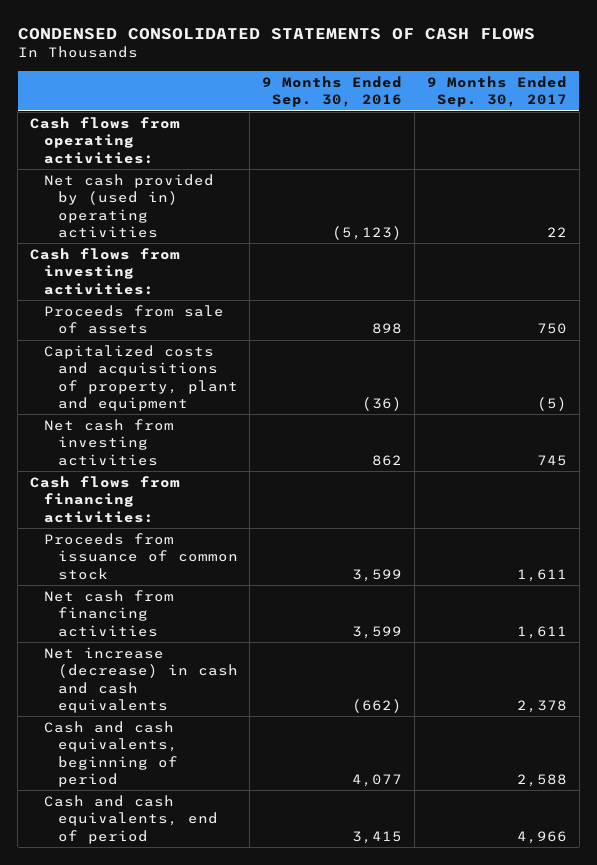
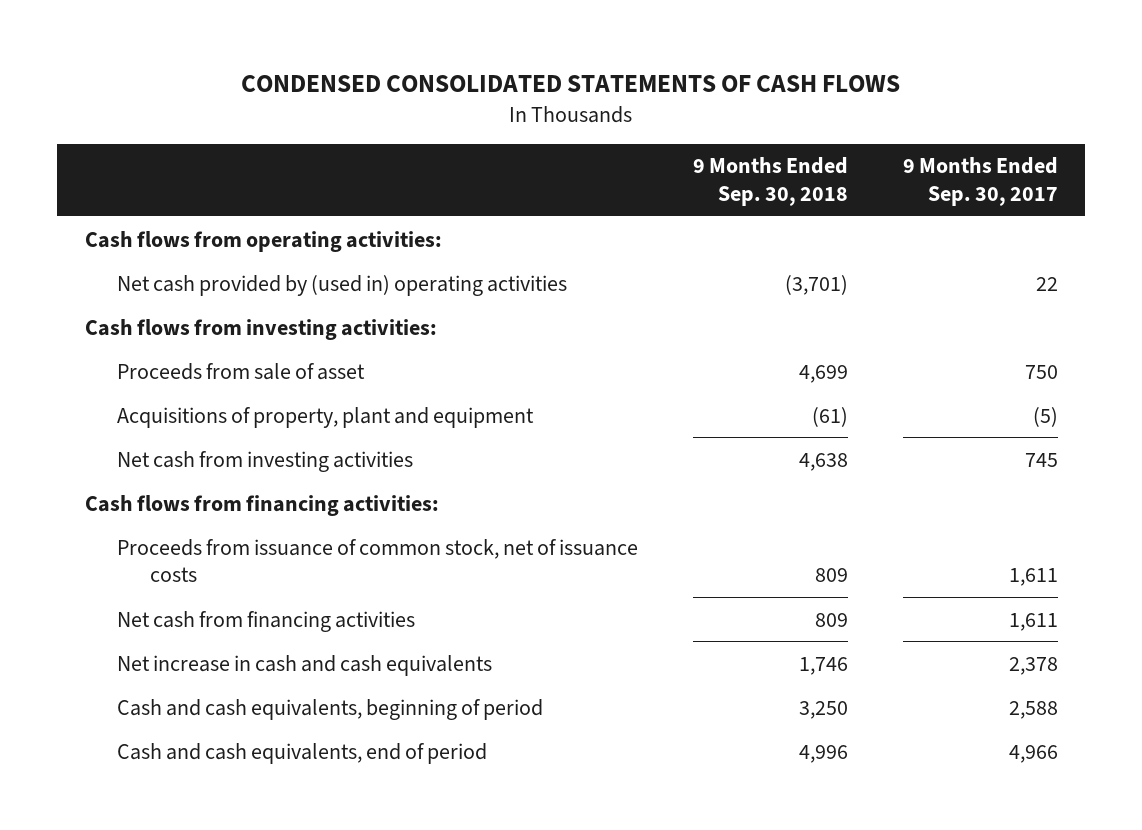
[262,75,403,108] 9 Months Ended Sep. 30, 2016 -> none
none -> [693,157,849,206] 9 Months Ended Sep. 30, 2018
[43,305,224,335] Proceeds from sale of assets -> [117,362,366,380] Proceeds from sale of asset
[43,345,238,411] Capitalized costs and acquisitions of property, plant and equipment -> [117,406,535,428] Acquisitions of property, plant and equipment
[43,533,238,580] Proceeds from issuance of common stock -> [117,538,639,583] Proceeds from issuance of common stock, net of issuance costs
[43,647,238,713] Net increase (decrease) in cash and cash equivalents -> [117,654,493,676] Net increase in cash and cash equivalents

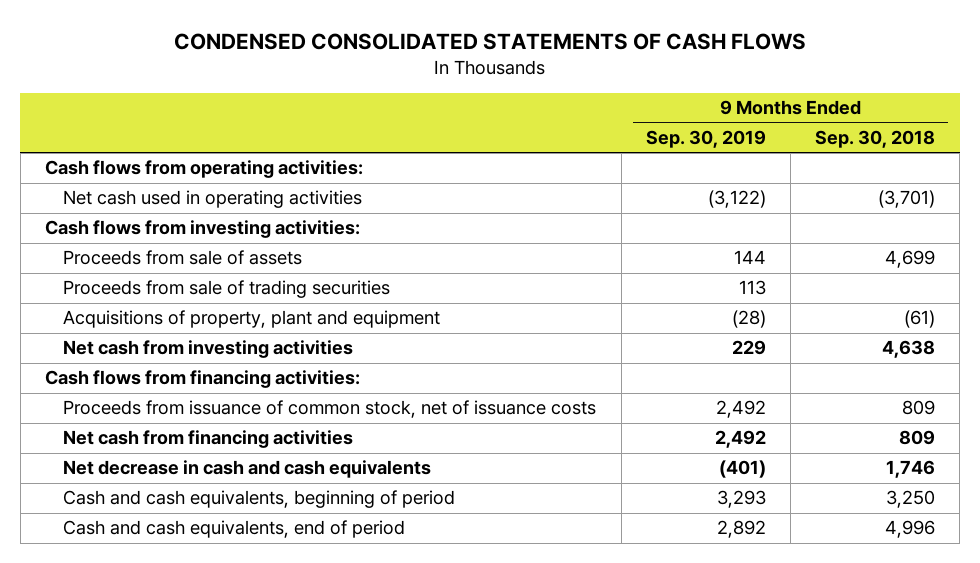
[902,157,1058,206] 9 Months Ended Sep. 30, 2017 -> none
none -> [645,130,766,149] Sep. 30, 2019
[117,274,568,296] Net cash provided by (used in) operating activities -> [63,190,363,209] Net cash used in operating activities
[117,362,366,380] Proceeds from sale of asset -> [63,250,303,266] Proceeds from sale of assets
none -> [63,280,391,299] Proceeds from sale of trading securities
[117,654,493,676] Net increase in cash and cash equivalents -> [63,460,432,479] Net decrease in cash and cash equivalents

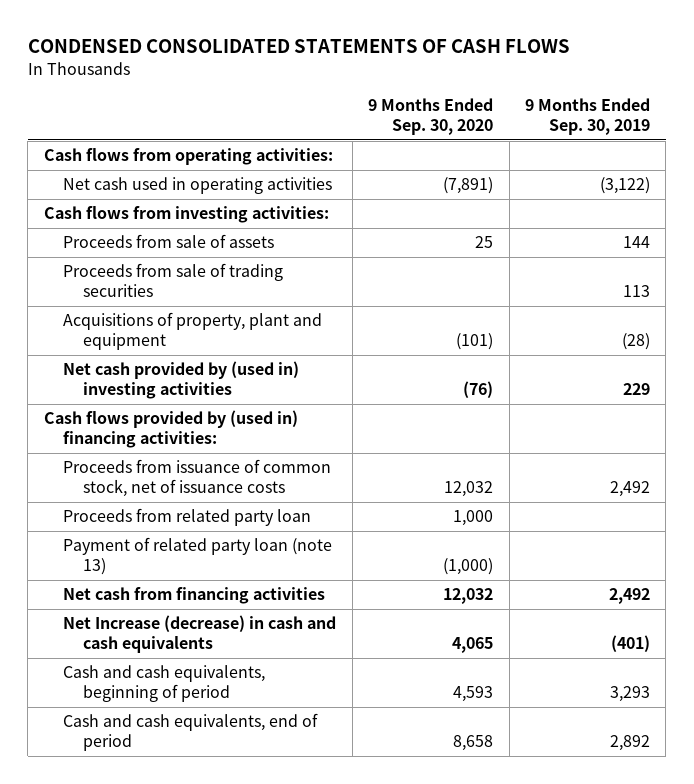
[815,130,936,149] Sep. 30, 2018 -> none
none -> [368,98,494,136] 9 Months Ended Sep. 30, 2020
[63,340,354,359] Net cash from investing activities -> [63,361,300,400] Net cash provided by (used in) investing activities
[44,370,360,389] Cash flows from financing activities: -> [43,410,298,449] Cash flows provided by (used in) financing activities:
none -> [63,508,312,527] Proceeds from related party loan
none -> [63,537,333,576] Payment of related party loan (note 13)
[63,460,432,479] Net decrease in cash and cash equivalents -> [63,615,337,654] Net Increase (decrease) in cash and cash equivalents

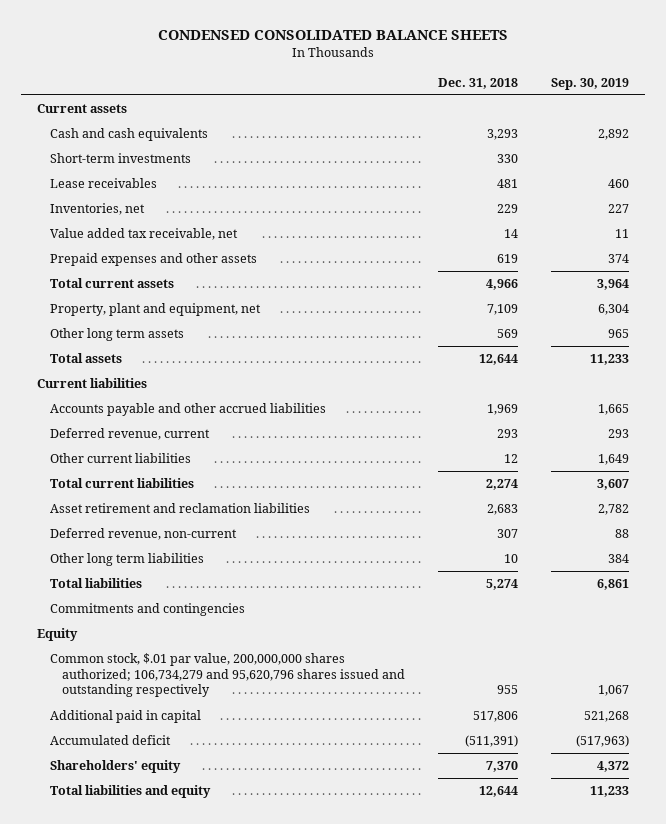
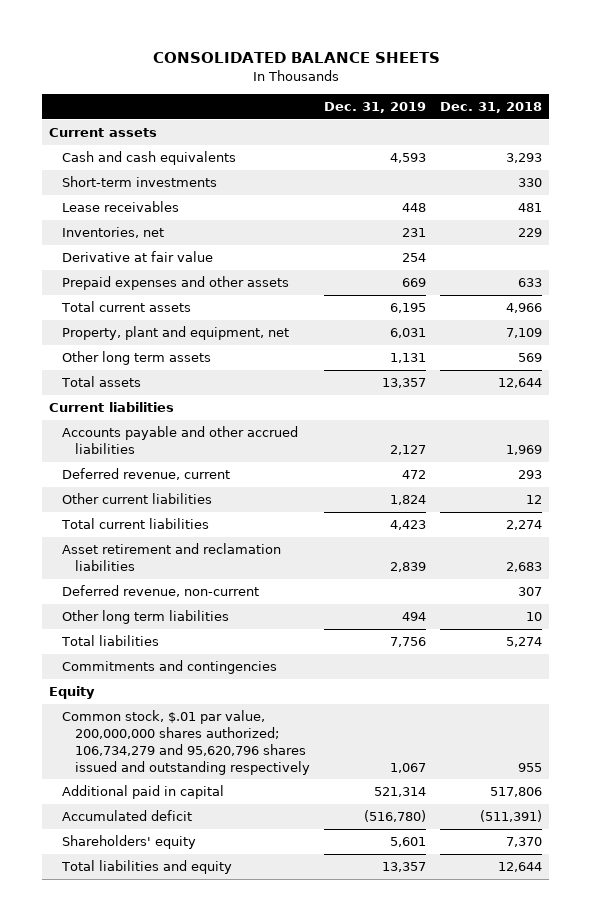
[157,30,508,41] CONDENSED CONSOLIDATED BALANCE SHEETS -> [152,51,440,63] CONSOLIDATED BALANCE SHEETS
[550,77,629,90] Sep. 30, 2019 -> none
none -> [324,101,427,113] Dec. 31, 2019
[49,228,238,241] Value added tax receivable, net -> none
none -> [62,251,214,263] Derivative at fair value
[496,254,518,264] 619 -> [518,278,543,288] 633

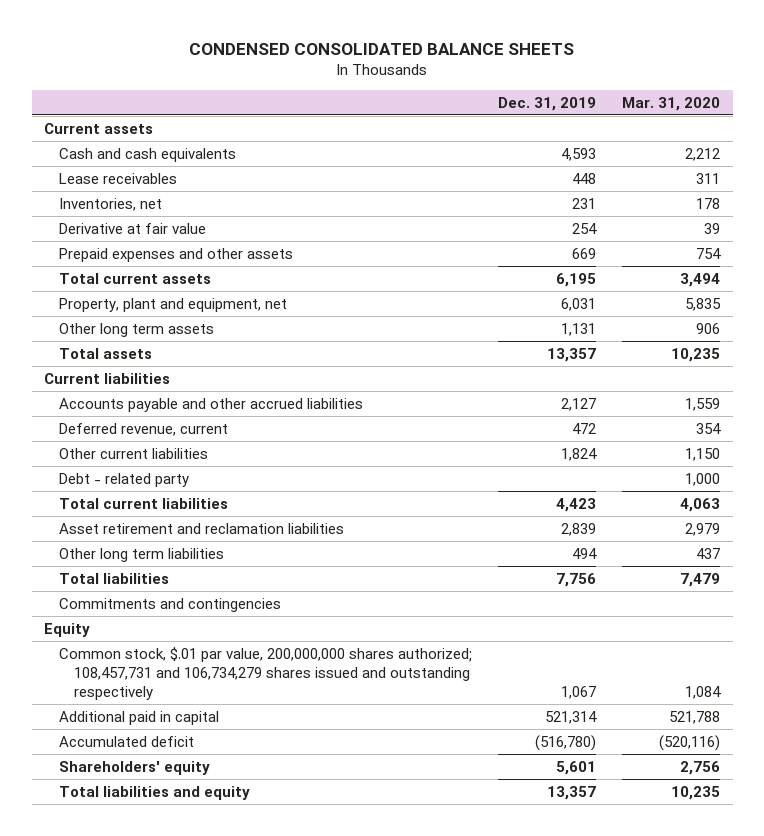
[152,51,440,63] CONSOLIDATED BALANCE SHEETS -> [189,42,575,55] CONDENSED CONSOLIDATED BALANCE SHEETS
[440,101,543,113] Dec. 31, 2018 -> none
none -> [621,96,720,111] Mar. 31, 2020
[62,176,218,188] Short-term investments -> none
none -> [59,472,190,487] Debt - related party
[62,585,260,598] Deferred revenue, non-current -> none
[62,710,311,775] Common stock, $.01 par value, 200,000,000 shares authorized; 106,734,279 and 95,620,796 shares issued and outstanding respectively -> [59,646,473,700] Common stock, $.01 par value, 200,000,000 shares authorized; 108,457,731 and 106,734,279 shares issued and outstanding respectively

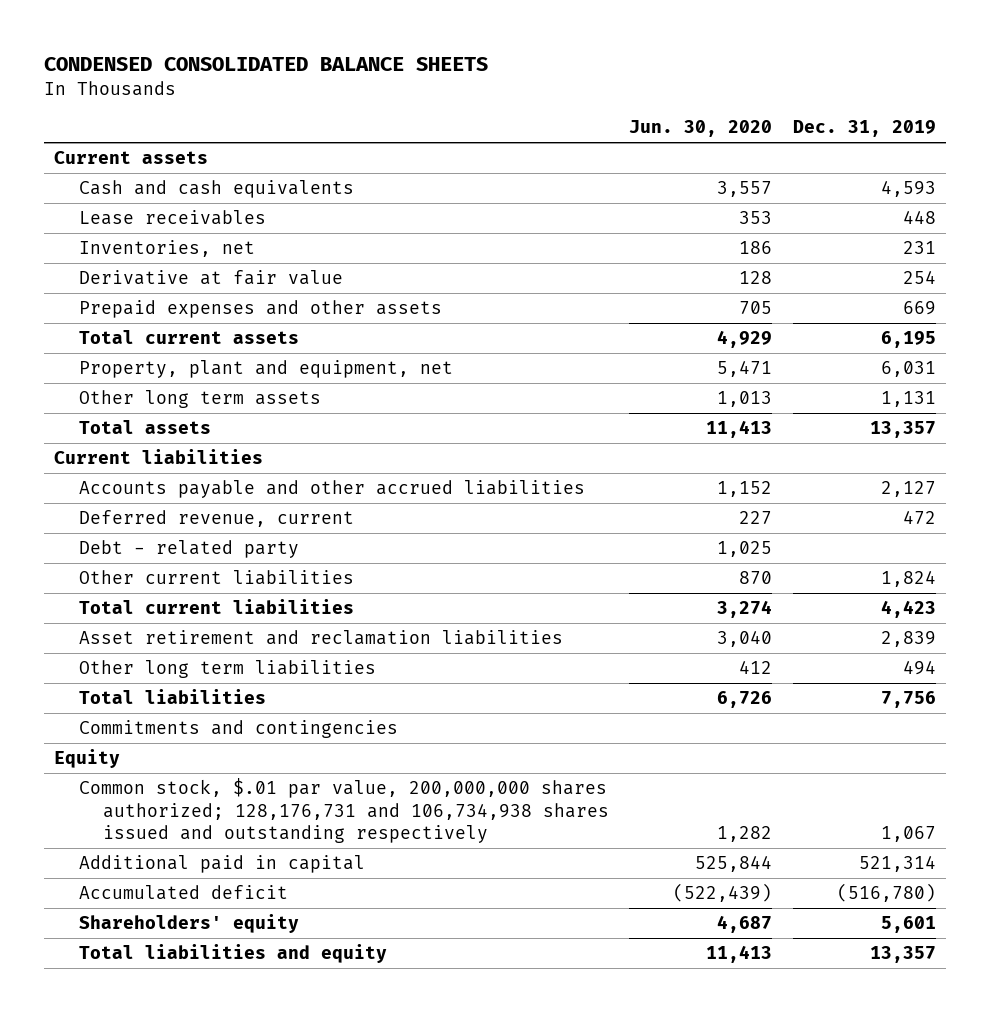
[621,96,720,111] Mar. 31, 2020 -> none
none -> [629,120,773,138] Jun. 30, 2020
[59,447,209,459] Other current liabilities -> [78,569,354,585] Other current liabilities
[59,646,473,700] Common stock, $.01 par value, 200,000,000 shares authorized; 108,457,731 and 106,734,279 shares issued and outstanding respectively -> [78,777,610,844] Common stock, $.01 par value, 200,000,000 shares authorized; 128,176,731 and 106,734,938 shares issued and outstanding respectively

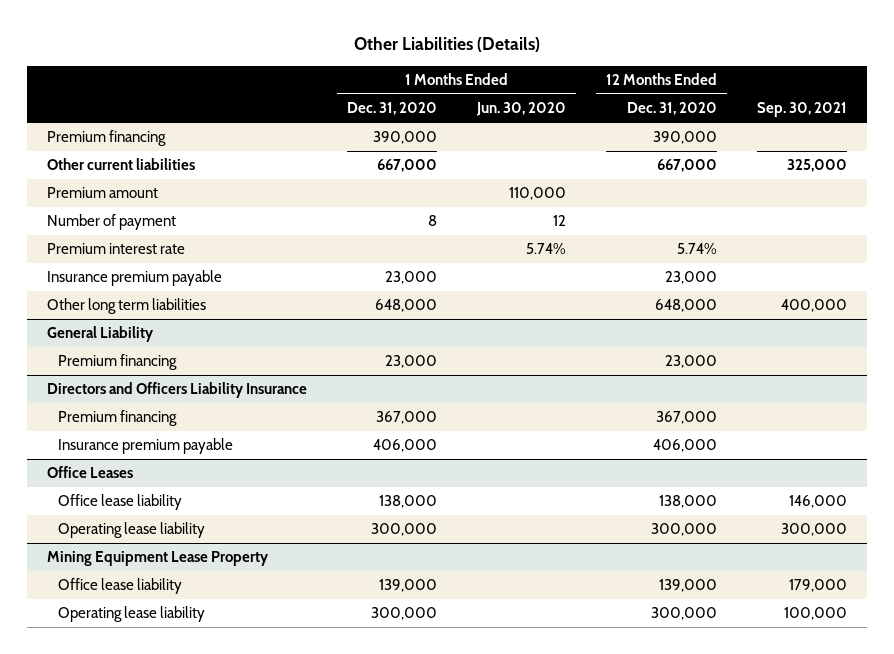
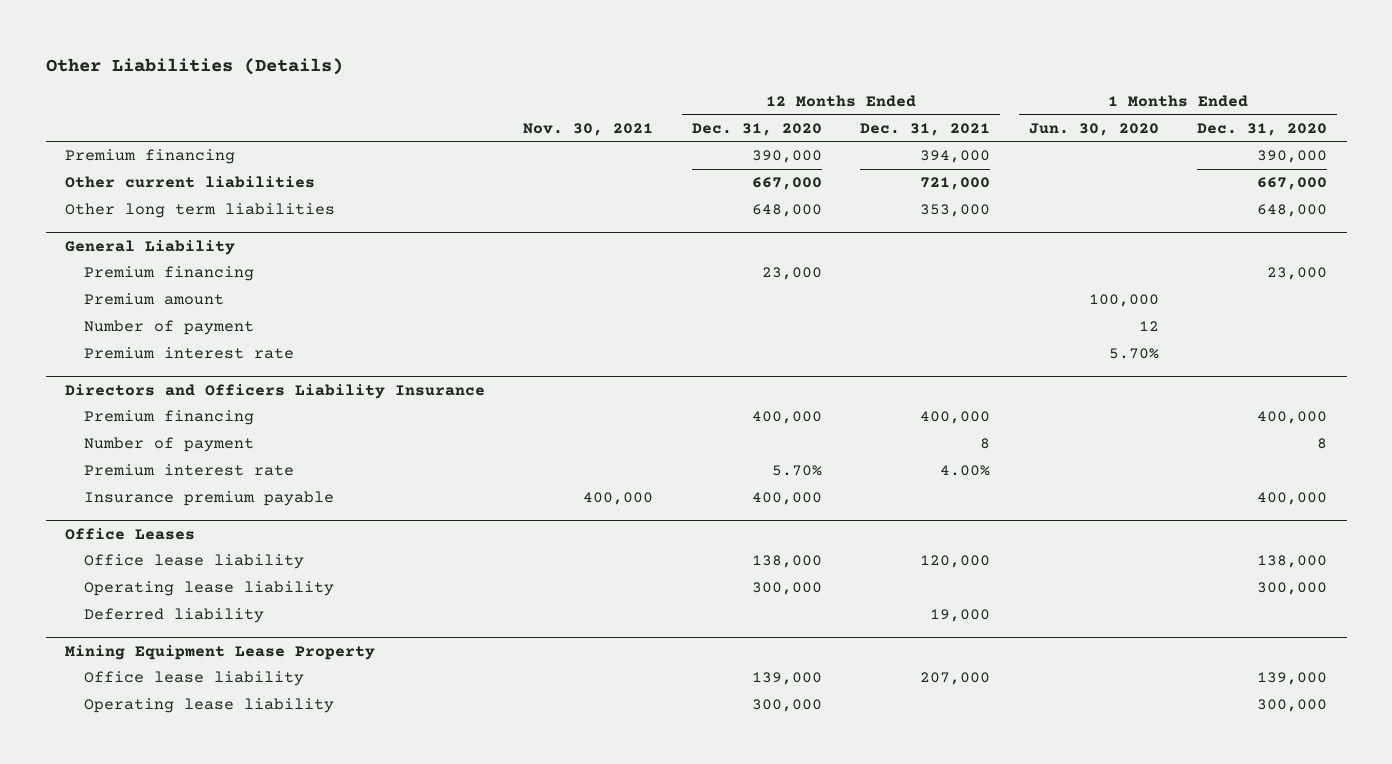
[757,102,848,118] Sep. 30, 2021 -> none
none -> [523,122,654,136] Nov. 30, 2021
none -> [860,122,991,136] Dec. 31, 2021
[47,187,159,199] Premium amount -> none
[47,214,177,231] Number of payment -> none
[47,243,186,255] Premium interest rate -> none
[47,270,223,287] Insurance premium payable -> none
none -> [83,293,224,306] Premium amount
none -> [83,320,254,336] Number of payment
none -> [83,347,294,360] Premium interest rate
[376,411,438,425] 367,000 -> [1257,411,1328,425] 400,000
[656,411,718,425] 367,000 -> [751,411,822,425] 400,000
none -> [83,437,254,453] Number of payment
none -> [83,464,294,477] Premium interest rate
[373,439,438,453] 406,000 -> [1257,492,1328,506] 400,000
[653,439,718,453] 406,000 -> [751,492,822,506] 400,000
none -> [83,608,264,624] Deferred liability

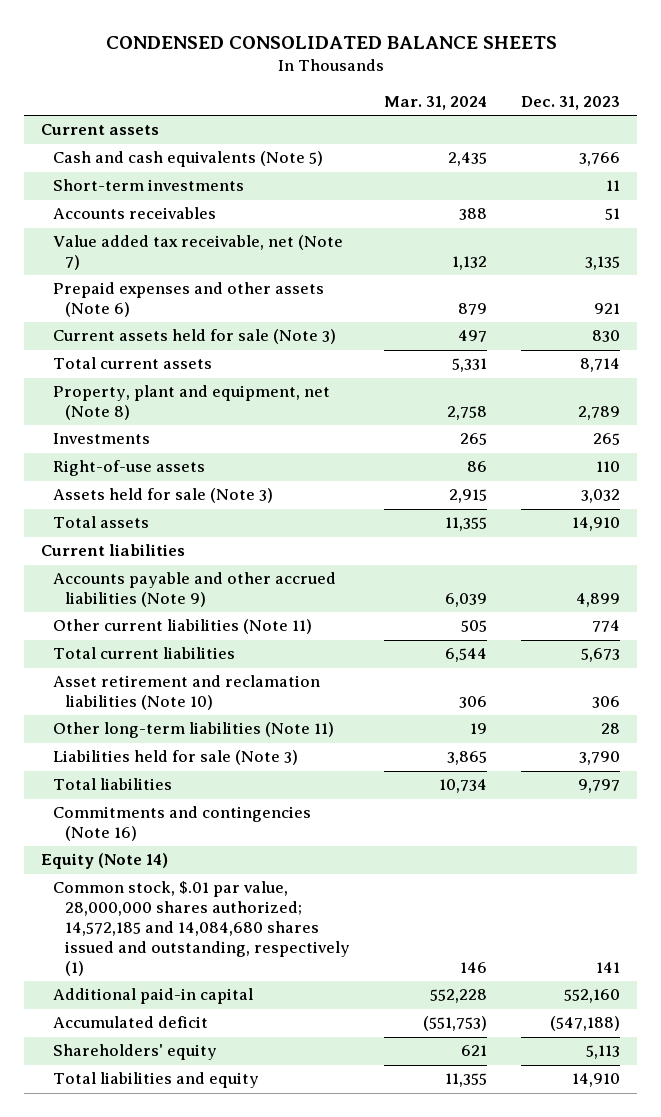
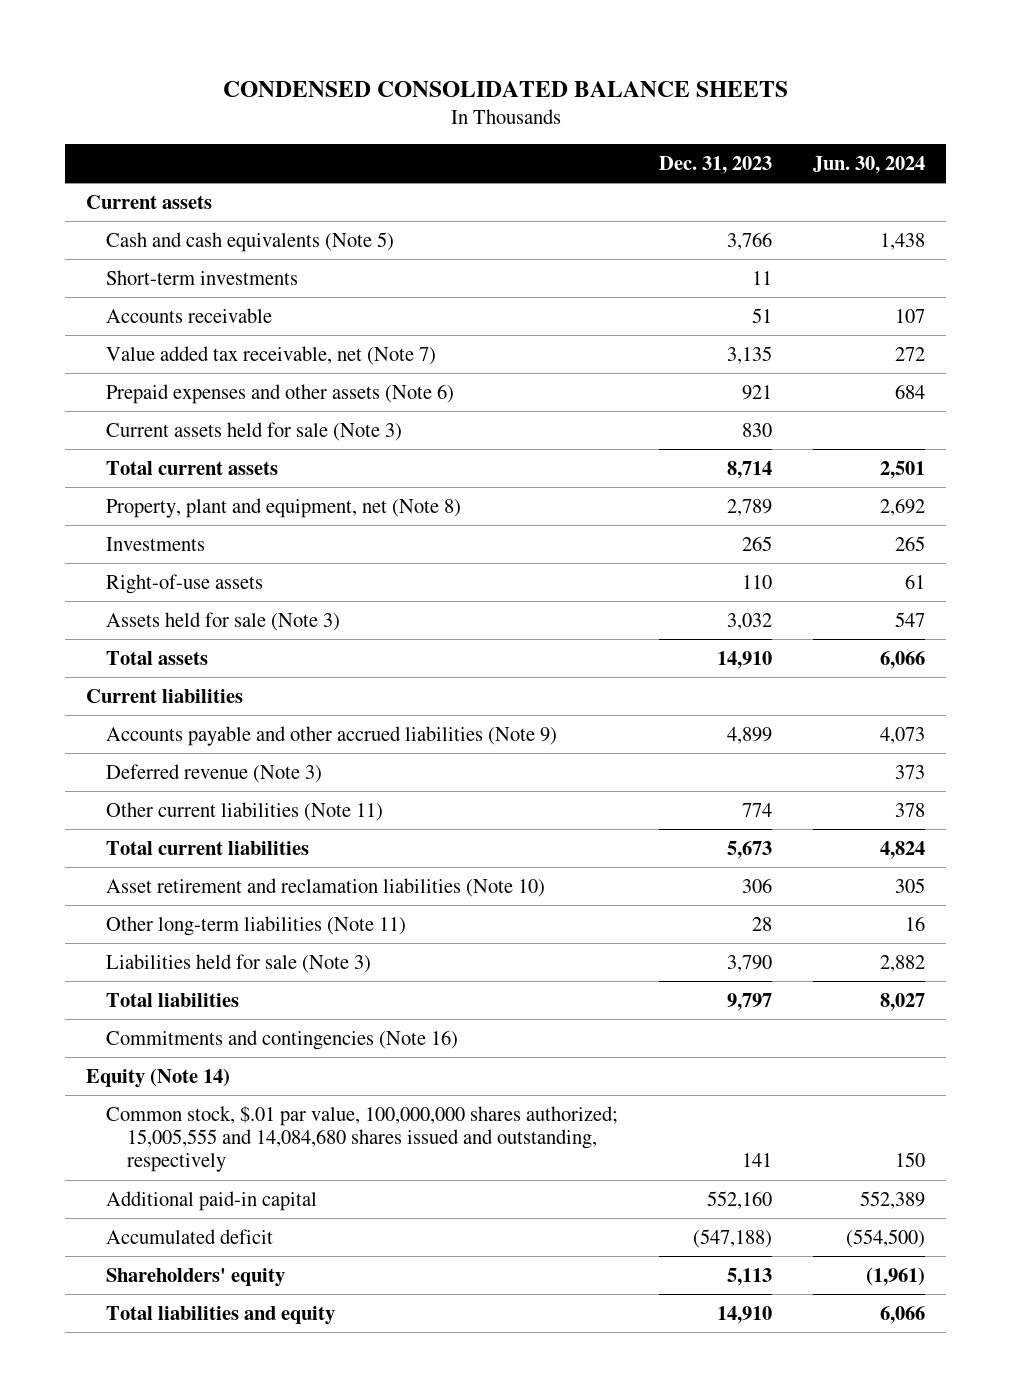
[384,96,488,111] Mar. 31, 2024 -> none
none -> [813,155,926,174] Jun. 30, 2024
[52,207,216,220] Accounts receivables -> [106,307,273,323] Accounts receivable
none -> [106,763,323,783] Deferred revenue (Note 3)
[52,881,350,976] Common stock, $.01 par value, 28,000,000 shares authorized; 14,572,185 and 14,084,680 shares issued and outstanding, respectively (1) -> [106,1105,619,1173] Common stock, $.01 par value, 100,000,000 shares authorized; 15,005,555 and 14,084,680 shares issued and outstanding, respectively

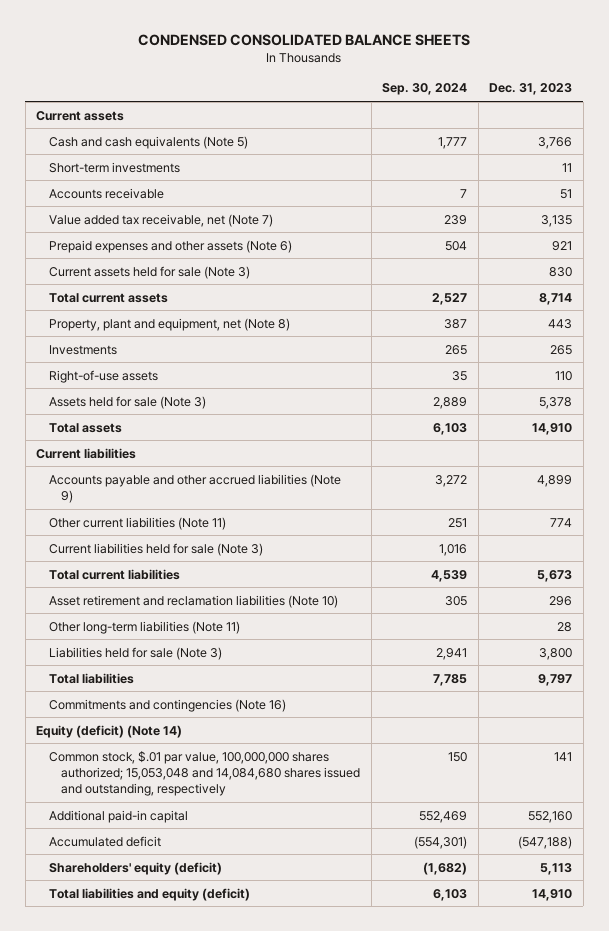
[813,155,926,174] Jun. 30, 2024 -> none
none -> [382,83,468,96] Sep. 30, 2024
[727,498,773,516] 2,789 -> [548,318,573,329] 443
[727,612,773,630] 3,032 -> [539,396,573,409] 5,378
[106,763,323,783] Deferred revenue (Note 3) -> none
none -> [48,542,263,556] Current liabilities held for sale (Note 3)
[742,877,773,893] 306 -> [549,595,573,606] 296
[727,954,773,972] 3,790 -> [539,647,573,660] 3,800
[85,1067,230,1088] Equity (Note 14) -> [36,724,183,738] Equity (deficit) (Note 14)
[106,1105,619,1173] Common stock, $.01 par value, 100,000,000 shares authorized; 15,005,555 and 14,084,680 shares issued and outstanding, respectively -> [48,750,361,797] Common stock, $.01 par value, 100,000,000 shares authorized; 15,053,048 and 14,084,680 shares issued and outstanding, respectively
[106,1267,286,1287] Shareholders' equity -> [48,861,222,875] Shareholders' equity (deficit)
[106,1305,336,1325] Total liabilities and equity -> [48,887,250,901] Total liabilities and equity (deficit)

